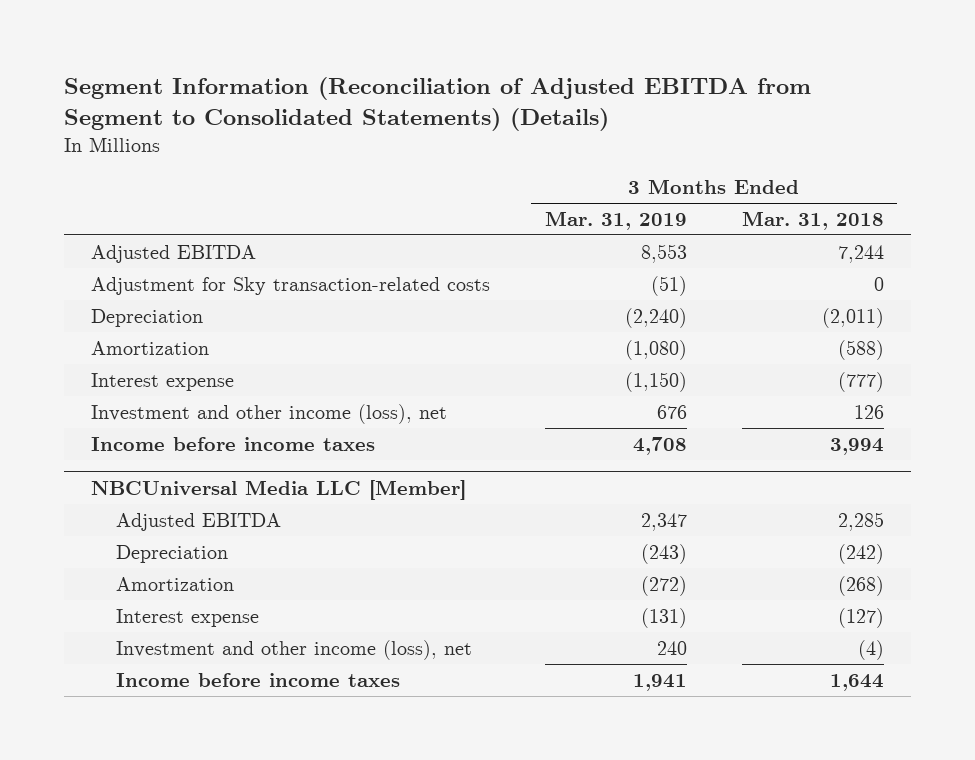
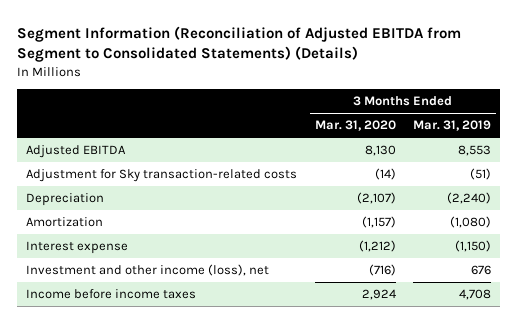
[741,210,884,230] Mar. 31, 2018 -> none
none -> [314,120,396,132] Mar. 31, 2020
[91,479,467,500] NBCUniversal Media LLC [Member] -> none
[116,512,282,531] Adjusted EBITDA -> none
[116,544,229,563] Depreciation -> none
[116,576,235,591] Amortization -> none
[116,608,260,627] Interest expense -> none
[116,639,473,660] Investment and other income (loss), net -> none
[116,672,401,687] Income before income taxes -> none

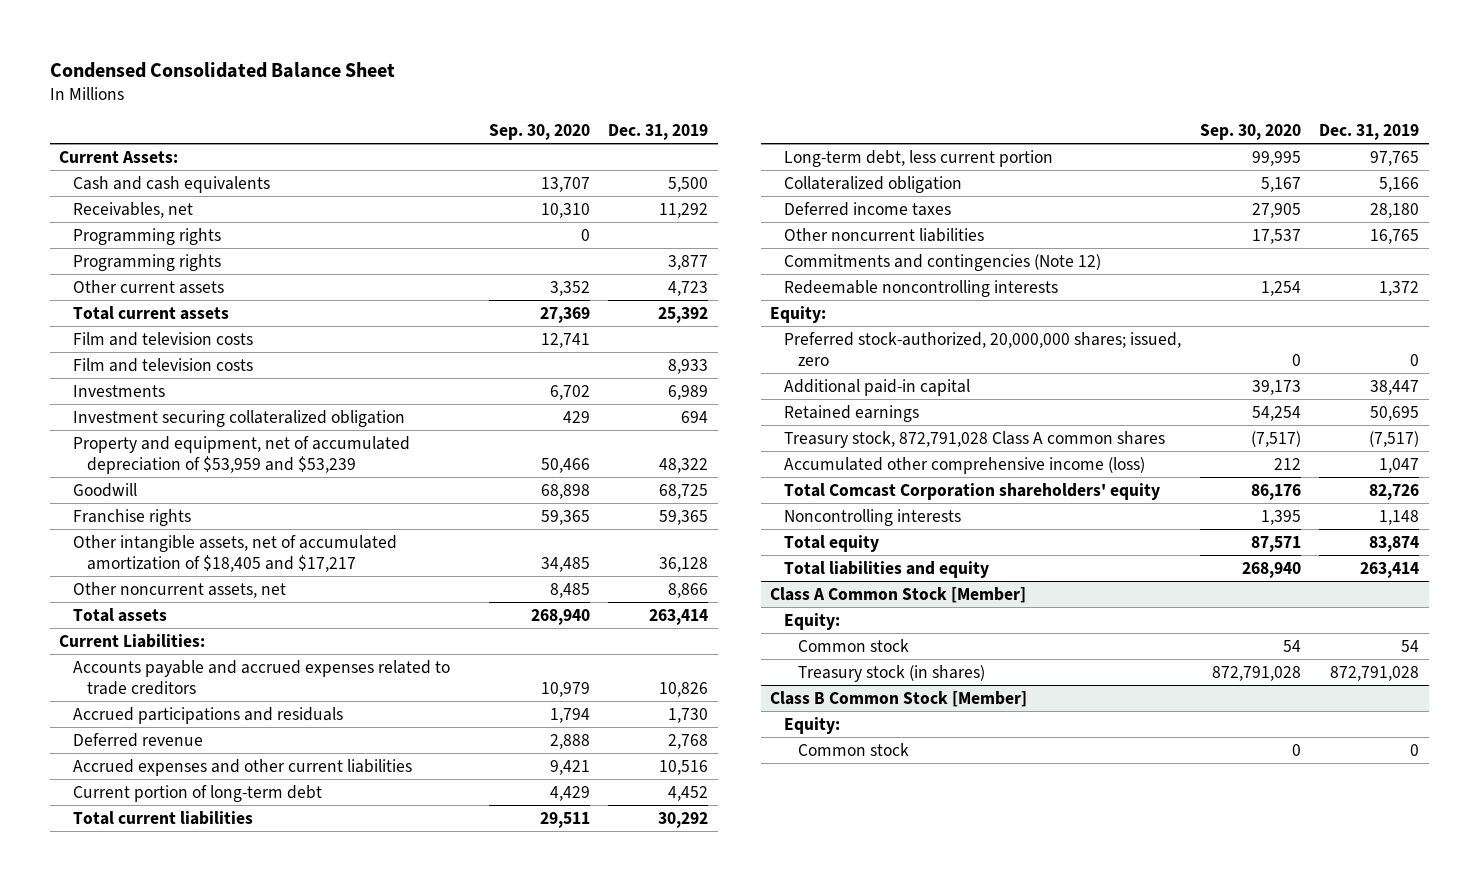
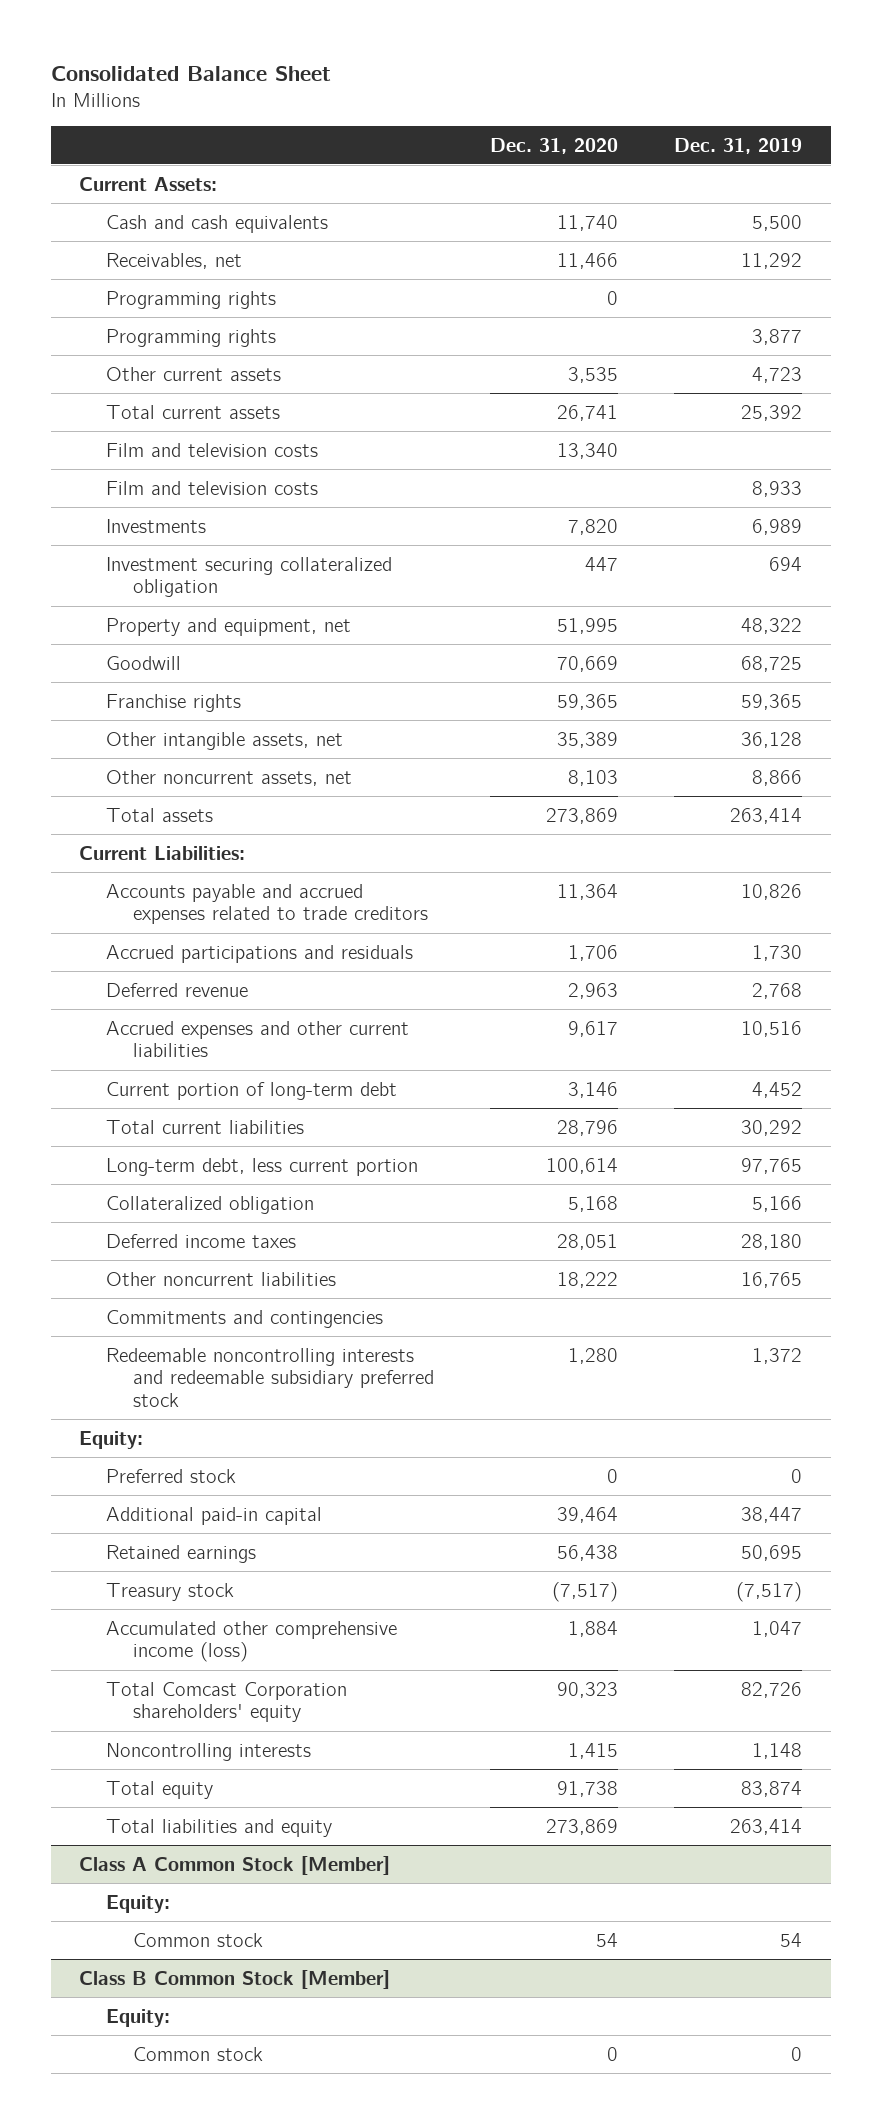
[49,61,395,78] Condensed Consolidated Balance Sheet -> [50,65,331,81] Consolidated Balance Sheet
[488,124,590,141] Sep. 30, 2020 -> none
none -> [489,137,618,154] Dec. 31, 2020
[73,435,411,474] Property and equipment, net of accumulated depreciation of $53,959 and $53,239 -> [105,617,351,636] Property and equipment, net
[73,534,398,572] Other intangible assets, net of accumulated amortization of $18,405 and $17,217 -> [105,731,343,750] Other intangible assets, net
[784,253,1102,271] Commitments and contingencies (Note 12) -> [105,1309,383,1328] Commitments and contingencies
[784,279,1059,297] Redeemable noncontrolling interests -> [105,1347,434,1407] Redeemable noncontrolling interests and redeemable subsidiary preferred stock
[784,331,1182,366] Preferred stock-authorized, 20,000,000 shares; issued, zero -> [105,1468,236,1483] Preferred stock
[784,430,1166,448] Treasury stock, 872,791,028 Class A common shares -> [105,1582,234,1601] Treasury stock
[797,664,985,682] Treasury stock (in shares) -> none

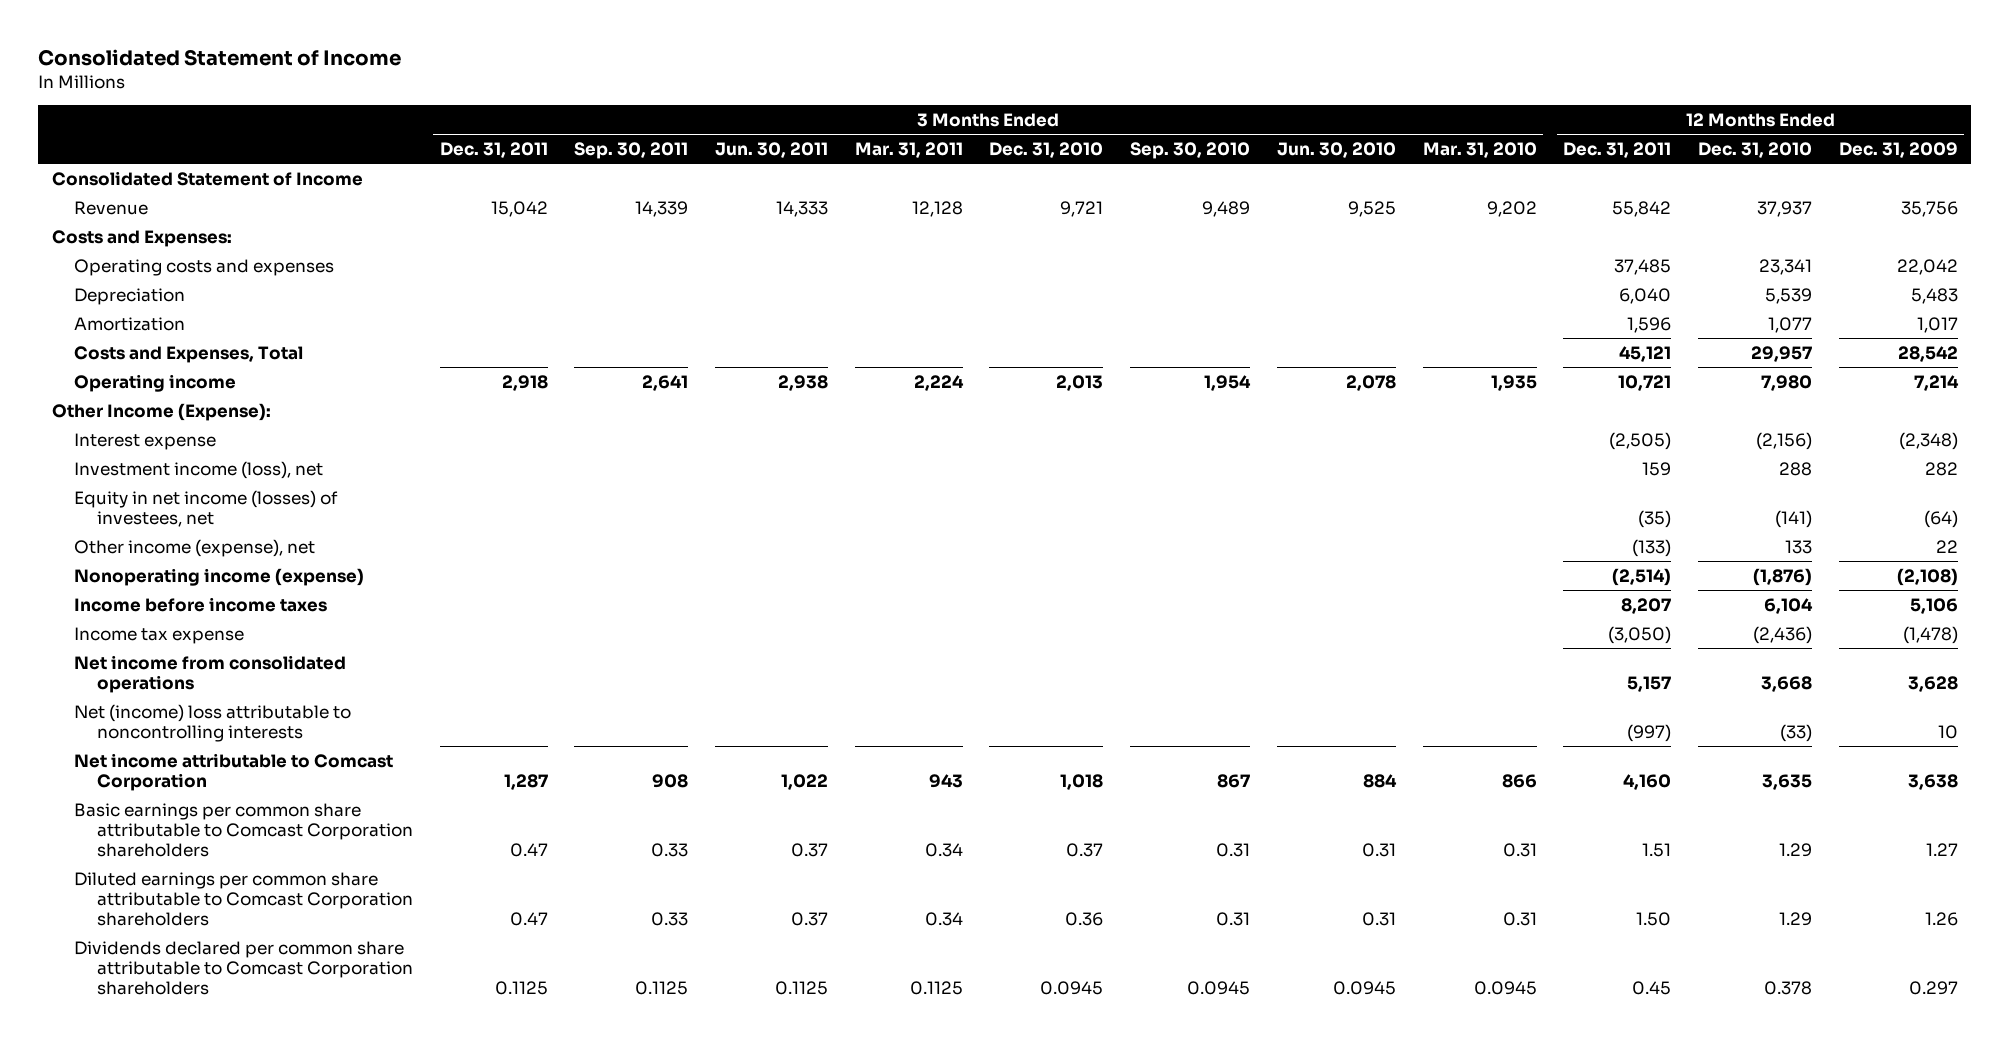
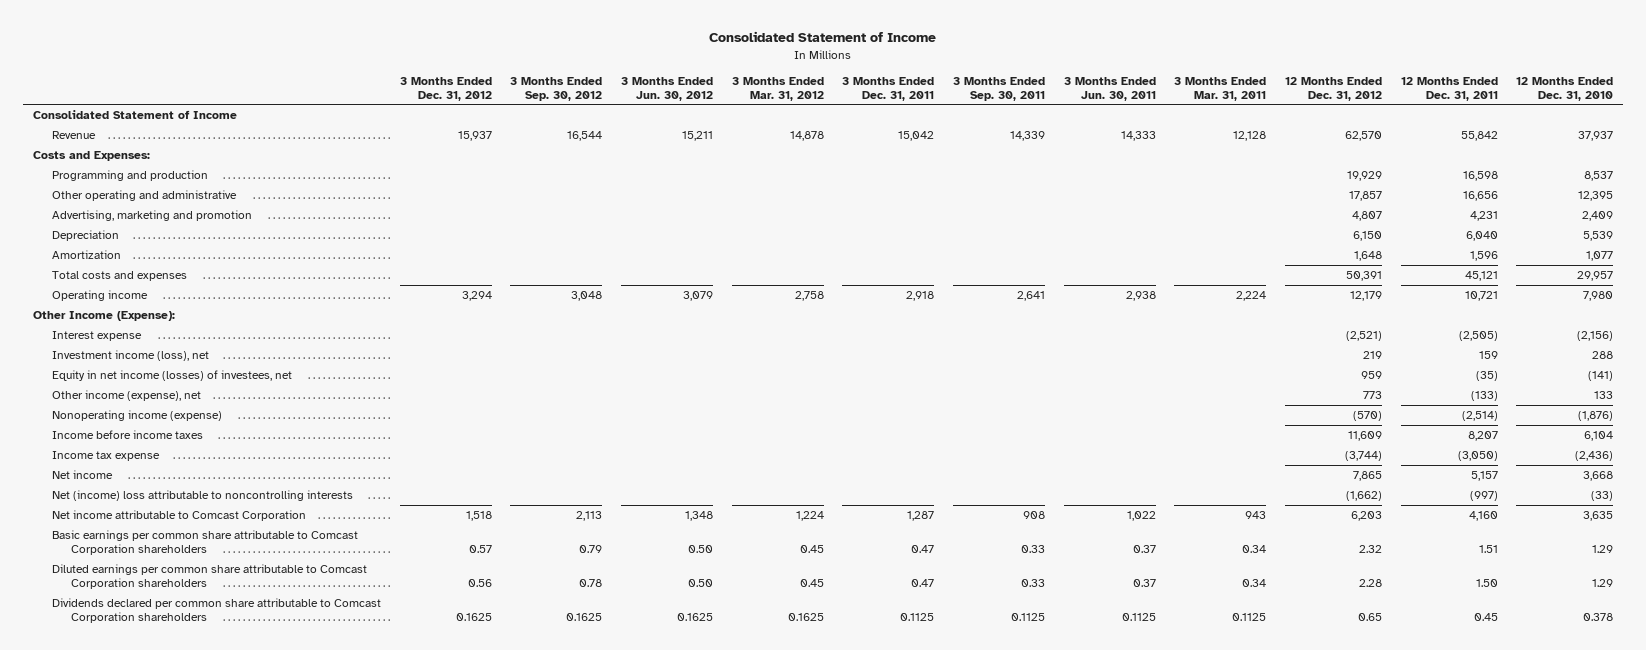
[989,141,1104,158] Dec. 31, 2010 -> none
[1130,141,1251,159] Sep. 30, 2010 -> none
[1276,141,1396,158] Jun. 30, 2010 -> none
[1422,141,1537,158] Mar. 31, 2010 -> none
[1838,141,1958,158] Dec. 31, 2009 -> none
none -> [399,76,492,101] 3 Months Ended Dec. 31, 2012
none -> [510,76,603,101] 3 Months Ended Sep. 30, 2012
none -> [620,76,713,101] 3 Months Ended Jun. 30, 2012
none -> [731,76,824,101] 3 Months Ended Mar. 31, 2012
none -> [1284,76,1382,101] 12 Months Ended Dec. 31, 2012
[74,258,335,276] Operating costs and expenses -> none
none -> [51,169,208,181] Programming and production
none -> [51,189,237,201] Other operating and administrative
none -> [51,209,252,221] Advertising, marketing and promotion
[74,345,304,363] Costs and Expenses, Total -> [51,270,187,281] Total costs and expenses
[74,654,347,693] Net income from consolidated operations -> [51,469,113,479] Net income

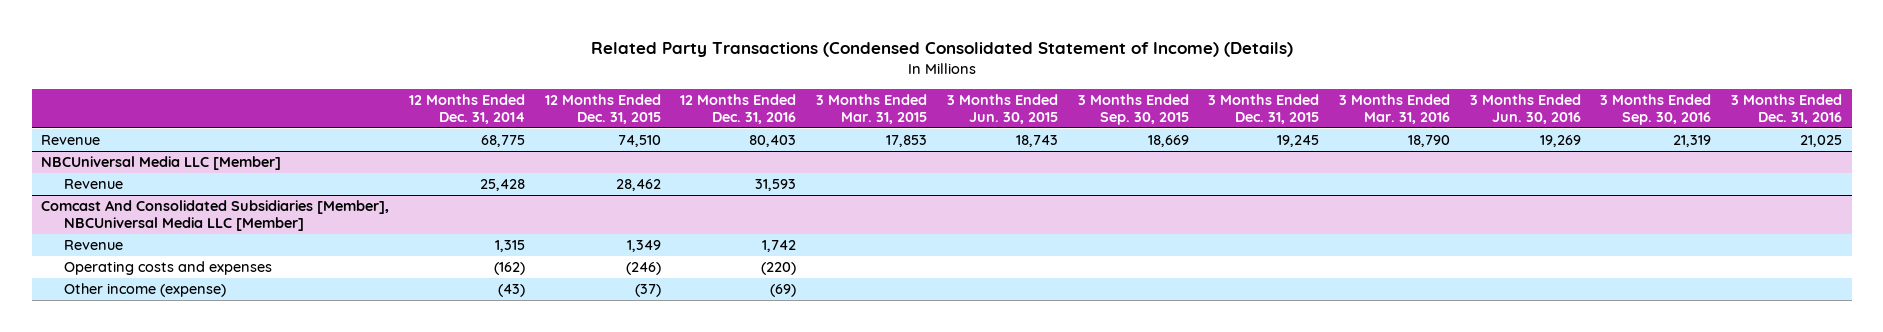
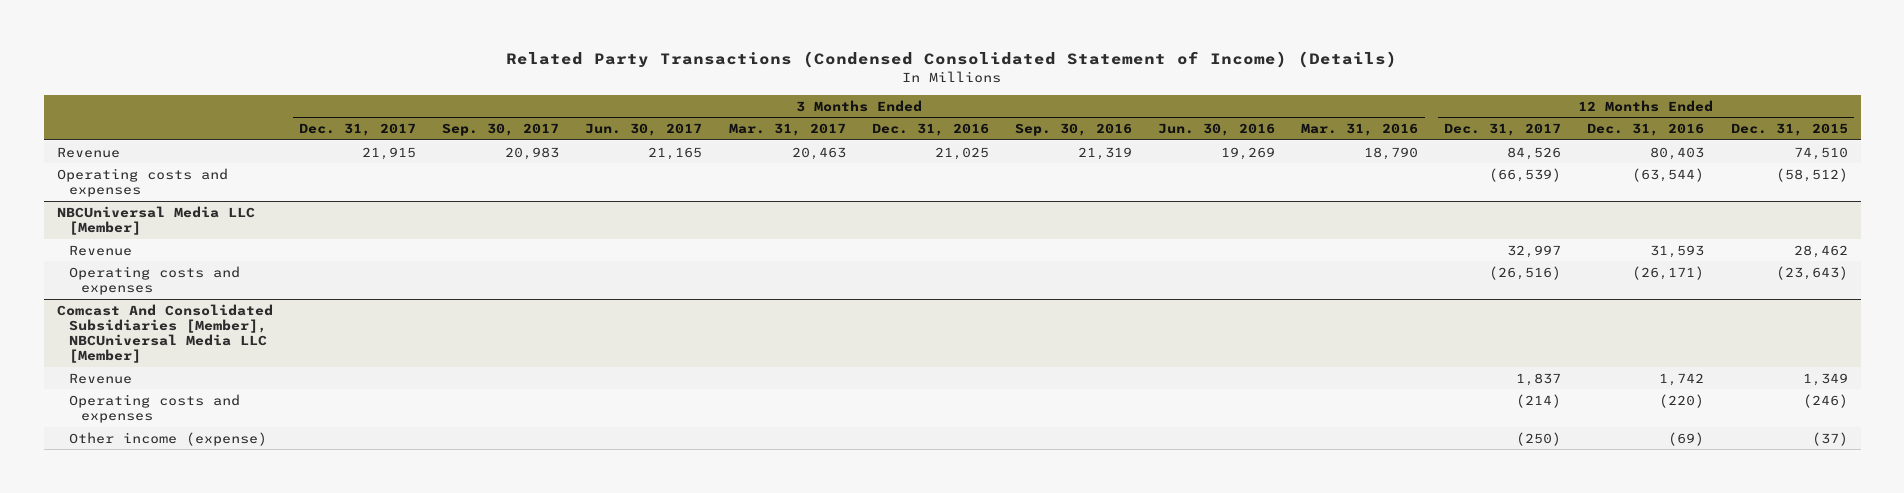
[409,93,526,125] 12 Months Ended Dec. 31, 2014 -> none
[816,93,928,125] 3 Months Ended Mar. 31, 2015 -> none
[946,93,1058,125] 3 Months Ended Jun. 30, 2015 -> none
[1077,93,1189,126] 3 Months Ended Sep. 30, 2015 -> none
[1208,93,1320,125] 3 Months Ended Dec. 31, 2015 -> none
none -> [299,123,417,137] Dec. 31, 2017
none -> [442,123,560,137] Sep. 30, 2017
none -> [585,123,703,137] Jun. 30, 2017
none -> [728,123,846,137] Mar. 31, 2017
none -> [1444,123,1562,137] Dec. 31, 2017
none -> [56,167,228,197] Operating costs and expenses
none -> [69,265,241,295] Operating costs and expenses

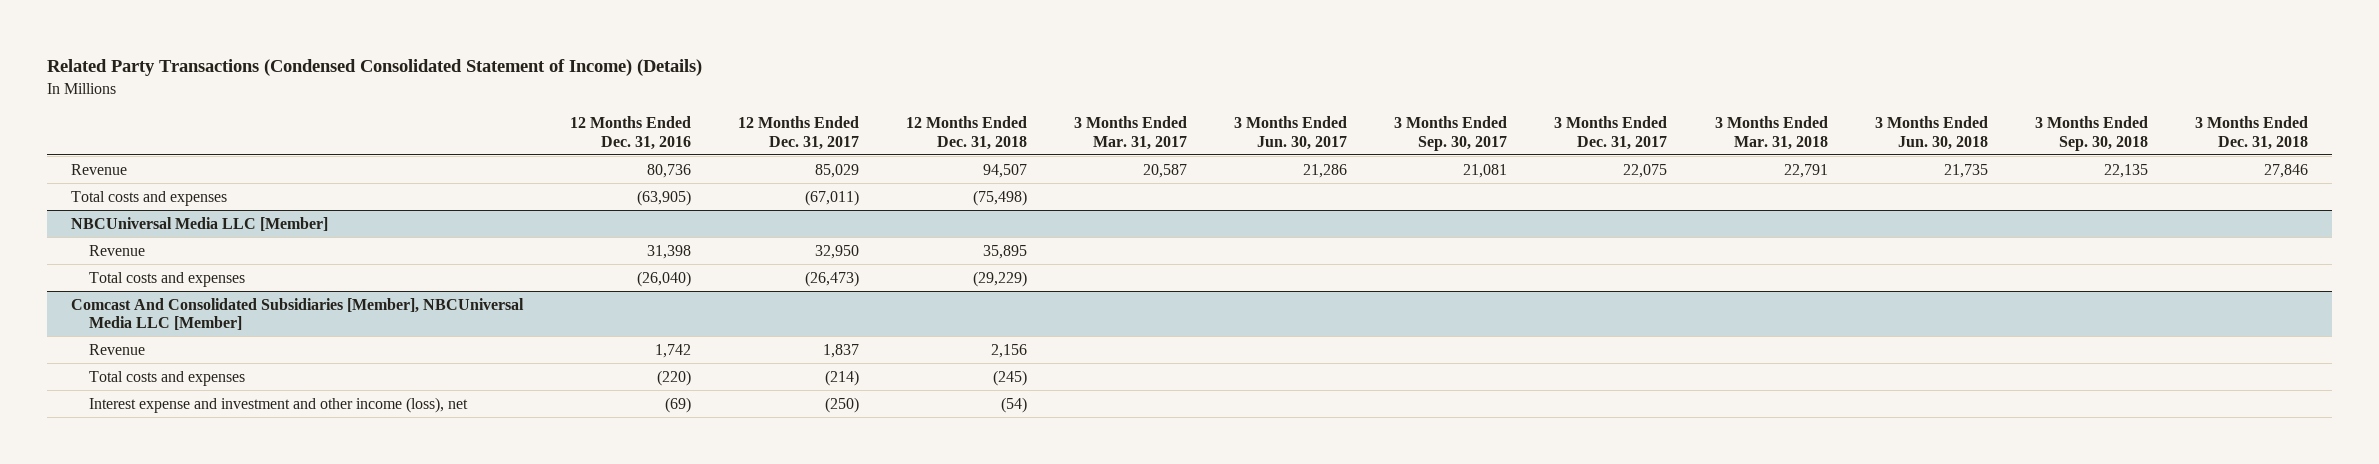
[871,123,989,137] Dec. 31, 2016 -> none
[1014,123,1132,137] Sep. 30, 2016 -> none
[1157,123,1275,137] Jun. 30, 2016 -> none
[1301,123,1419,137] Mar. 31, 2016 -> none
[1730,123,1848,137] Dec. 31, 2015 -> none
none -> [905,116,1027,150] 12 Months Ended Dec. 31, 2018
none -> [1714,116,1828,150] 3 Months Ended Mar. 31, 2018
none -> [1874,116,1988,150] 3 Months Ended Jun. 30, 2018
none -> [2034,116,2148,151] 3 Months Ended Sep. 30, 2018
none -> [2194,116,2308,150] 3 Months Ended Dec. 31, 2018
[362,146,417,160] 21,915 -> [1623,163,1668,178] 22,075
[505,146,560,160] 20,983 -> [1463,163,1508,178] 21,081
[648,146,703,160] 21,165 -> [1303,163,1348,178] 21,286
[791,146,846,160] 20,463 -> [1143,163,1188,178] 20,587
[1507,146,1562,160] 84,526 -> [814,163,859,178] 85,029
[1650,146,1705,160] 80,403 -> [646,163,691,178] 80,736
[56,167,228,197] Operating costs and expenses -> [70,190,227,206] Total costs and expenses
[1489,167,1562,182] (66,539) -> [804,189,859,206] (67,011)
[1632,167,1705,182] (63,544) -> [636,189,691,206] (63,905)
[1507,244,1562,258] 32,997 -> [814,244,859,259] 32,950
[1650,244,1705,258] 31,593 -> [646,244,691,259] 31,398
[69,265,241,295] Operating costs and expenses -> [88,271,245,287] Total costs and expenses
[1489,265,1562,280] (26,516) -> [804,270,859,287] (26,473)
[1632,265,1705,280] (26,171) -> [636,270,691,287] (26,040)
[69,393,241,423] Operating costs and expenses -> [88,370,245,386] Total costs and expenses
[69,431,268,446] Other income (expense) -> [88,396,468,413] Interest expense and investment and other income (loss), net

